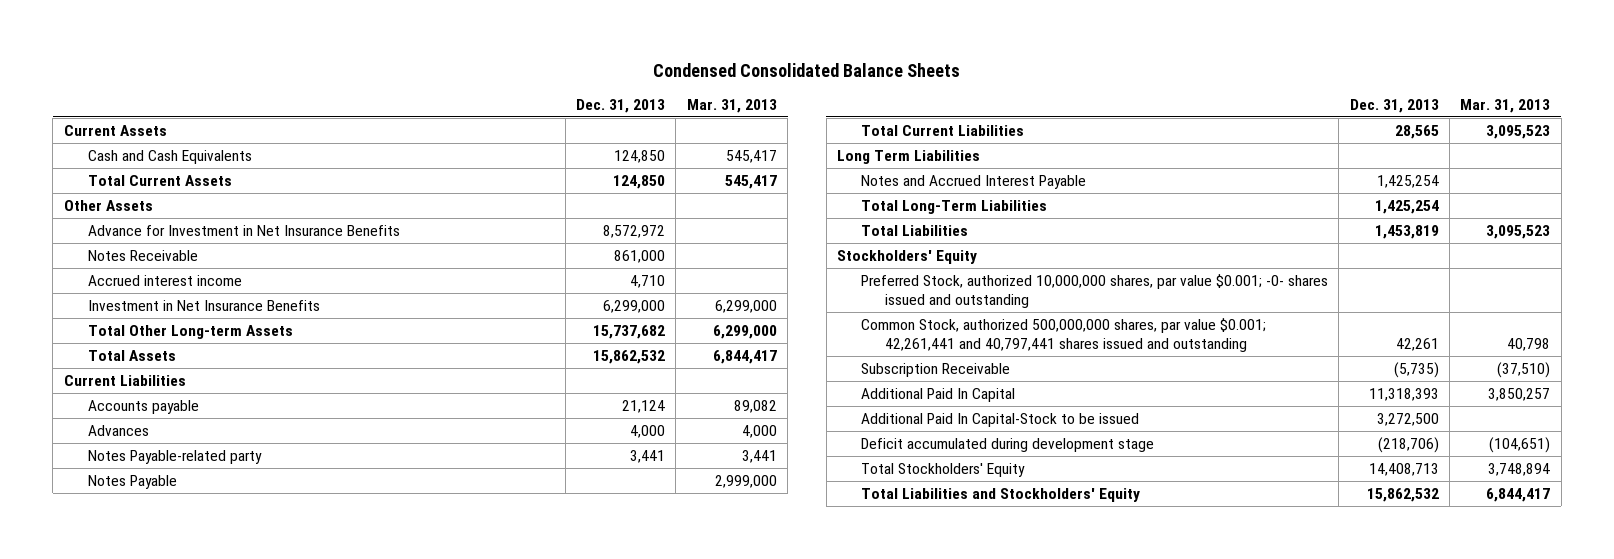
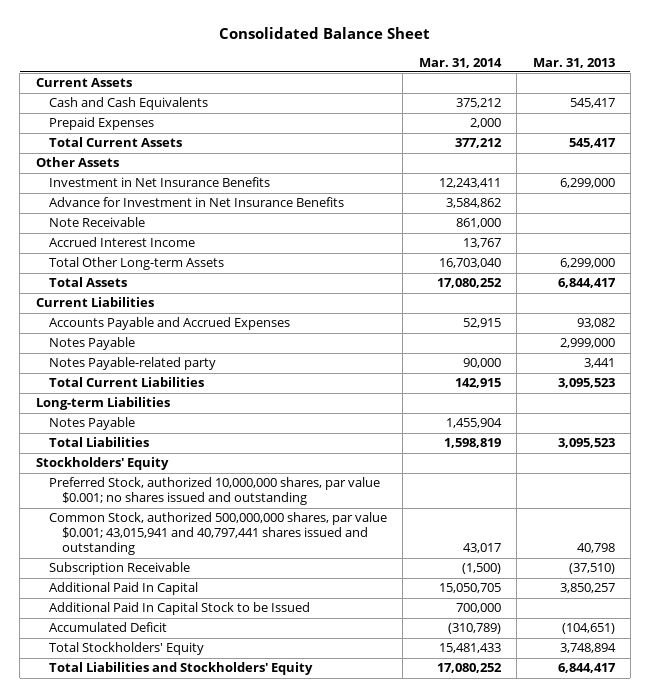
[652,62,960,77] Condensed Consolidated Balance Sheets -> [219,27,431,40] Consolidated Balance Sheet
[576,99,666,114] Dec. 31, 2013 -> none
none -> [418,57,502,68] Mar. 31, 2014
none -> [48,117,154,131] Prepaid Expenses
[87,249,198,261] Notes Receivable -> none
[87,274,242,286] Accrued interest income -> none
[87,224,400,236] Advance for Investment in Net Insurance Benefits -> [48,197,344,208] Advance for Investment in Net Insurance Benefits
none -> [48,217,145,228] Note Receivable
none -> [48,237,195,248] Accrued Interest Income
[87,399,199,414] Accounts payable -> none
[87,424,149,436] Advances -> none
none -> [48,317,290,331] Accounts Payable and Accrued Expenses
[87,449,262,464] Notes Payable-related party -> [48,357,216,371] Notes Payable-related party
[861,199,1048,214] Total Long-Term Liabilities -> none
[837,149,981,164] Long Term Liabilities -> [35,397,170,411] Long-term Liabilities
[861,174,1087,189] Notes and Accrued Interest Payable -> [48,417,135,431] Notes Payable
[861,273,1329,308] Preferred Stock, authorized 10,000,000 shares, par value $0.001; -0- shares issued and outstanding -> [48,477,380,506] Preferred Stock, authorized 10,000,000 shares, par value $0.001; no shares issued and outstanding
[861,317,1267,352] Common Stock, authorized 500,000,000 shares, par value $0.001; 42,261,441 and 40,797,441 shares issued and outstanding -> [48,512,387,556] Common Stock, authorized 500,000,000 shares, par value $0.001; 43,015,941 and 40,797,441 shares issued and outstanding
[861,412,1140,427] Additional Paid In Capital-Stock to be issued -> [48,602,310,616] Additional Paid In Capital Stock to be Issued
[861,437,1155,452] Deficit accumulated during development stage -> [48,622,167,633] Accumulated Deficit

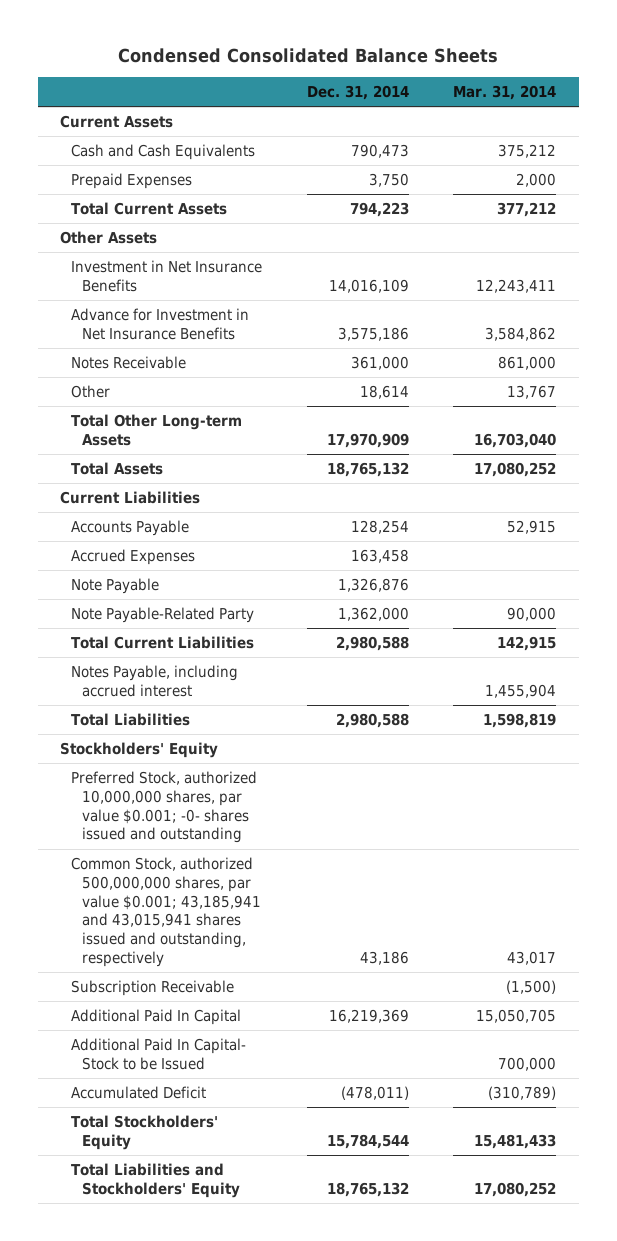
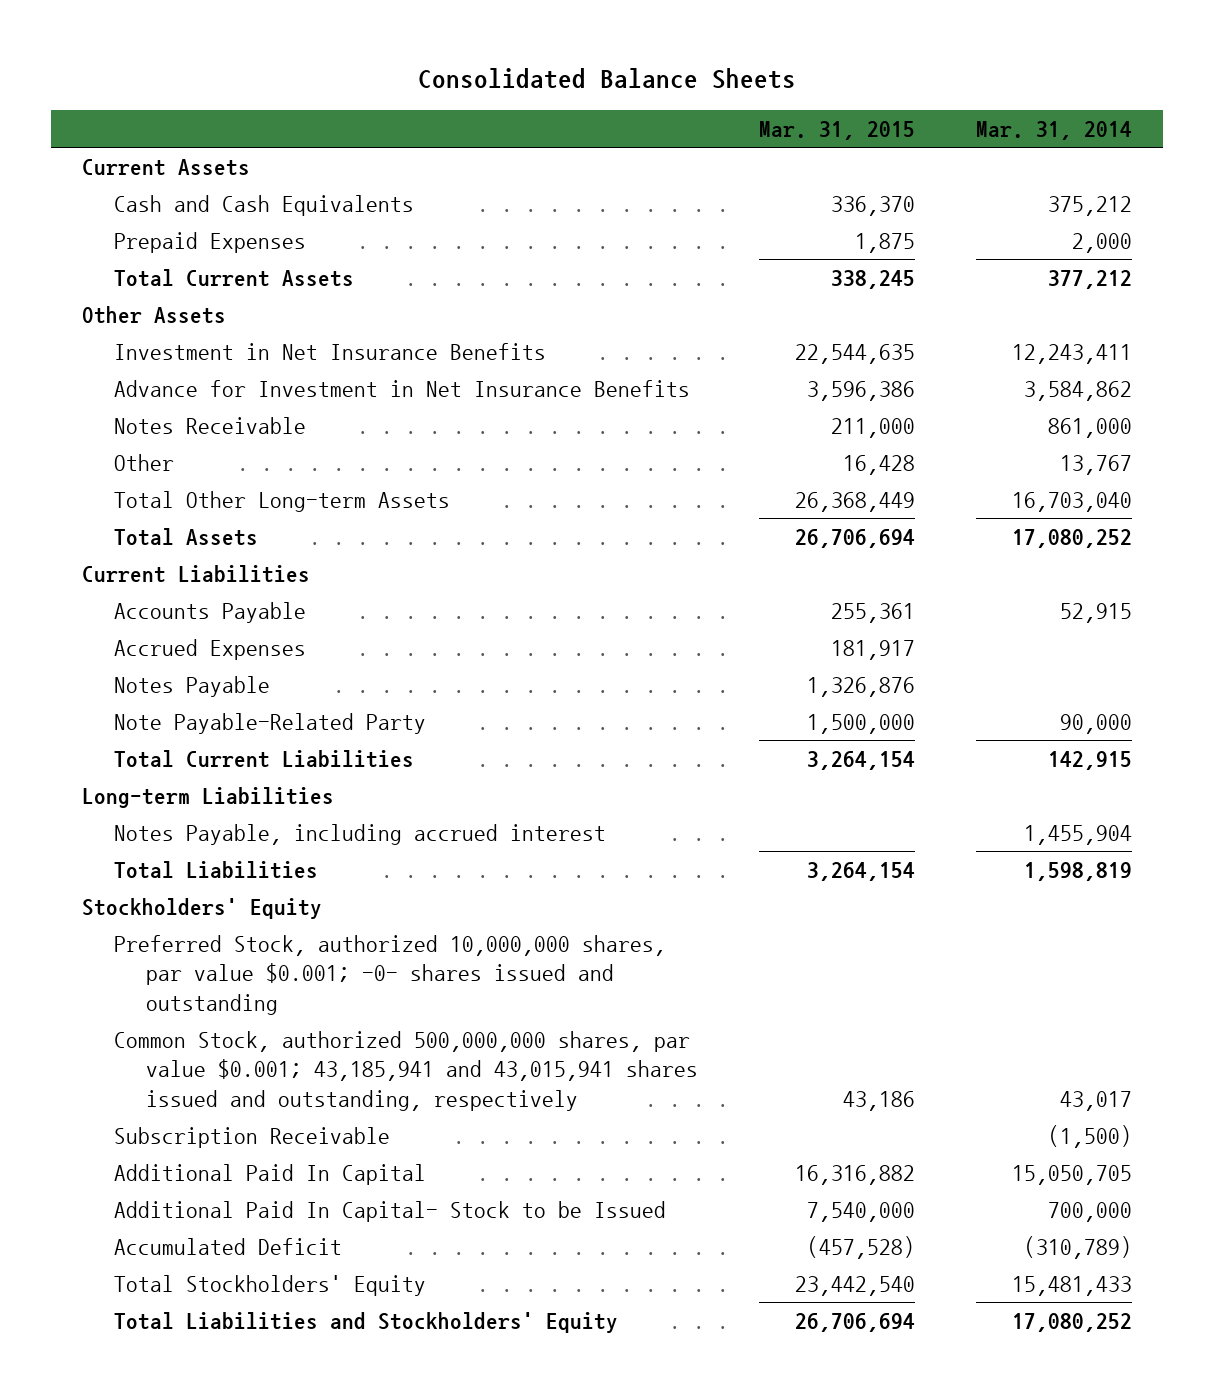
[118,47,499,63] Condensed Consolidated Balance Sheets -> [417,67,796,89] Consolidated Balance Sheets
[306,84,409,100] Dec. 31, 2014 -> none
none -> [759,120,916,140] Mar. 31, 2015
[71,578,160,595] Note Payable -> [114,675,271,697] Notes Payable
none -> [81,786,334,808] Long-term Liabilities

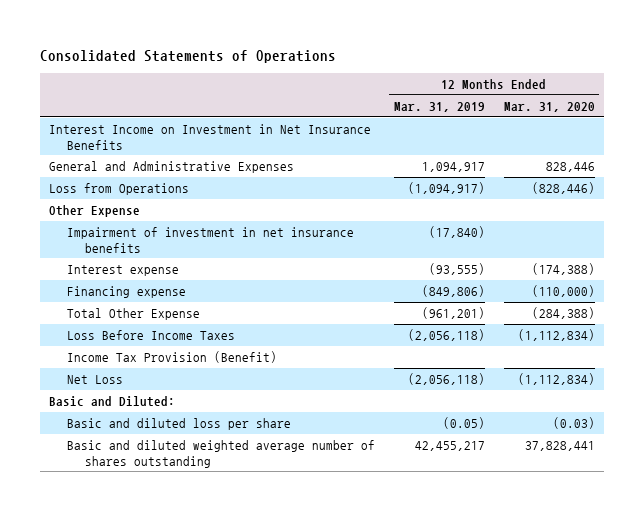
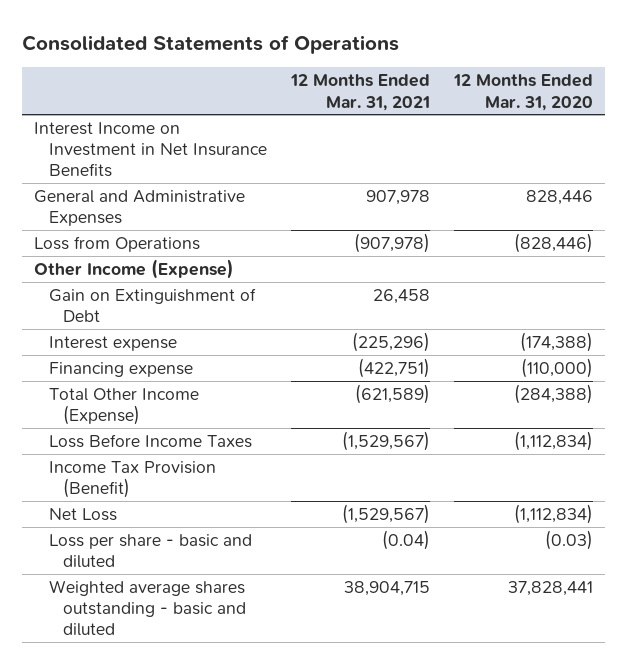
[394,101,486,112] Mar. 31, 2019 -> none
none -> [289,74,430,111] 12 Months Ended Mar. 31, 2021
[67,227,355,253] Impairment of investment in net insurance benefits -> none
[49,205,141,218] Other Expense -> [34,258,235,279] Other Income (Expense)
none -> [48,287,256,323] Gain on Extinguishment of Debt
[67,308,201,321] Total Other Expense -> [48,387,199,426] Total Other Income (Expense)
[49,396,176,408] Basic and Diluted: -> none
[67,418,292,431] Basic and diluted loss per share -> [48,533,252,569] Loss per share - basic and diluted
[67,440,376,468] Basic and diluted weighted average number of shares outstanding -> [48,579,247,637] Weighted average shares outstanding - basic and diluted

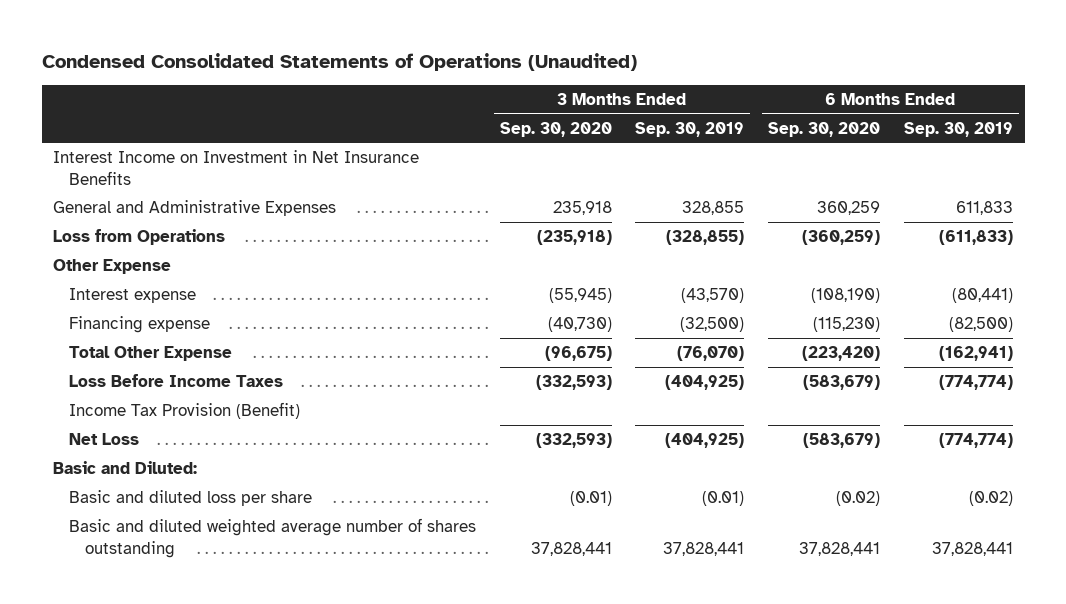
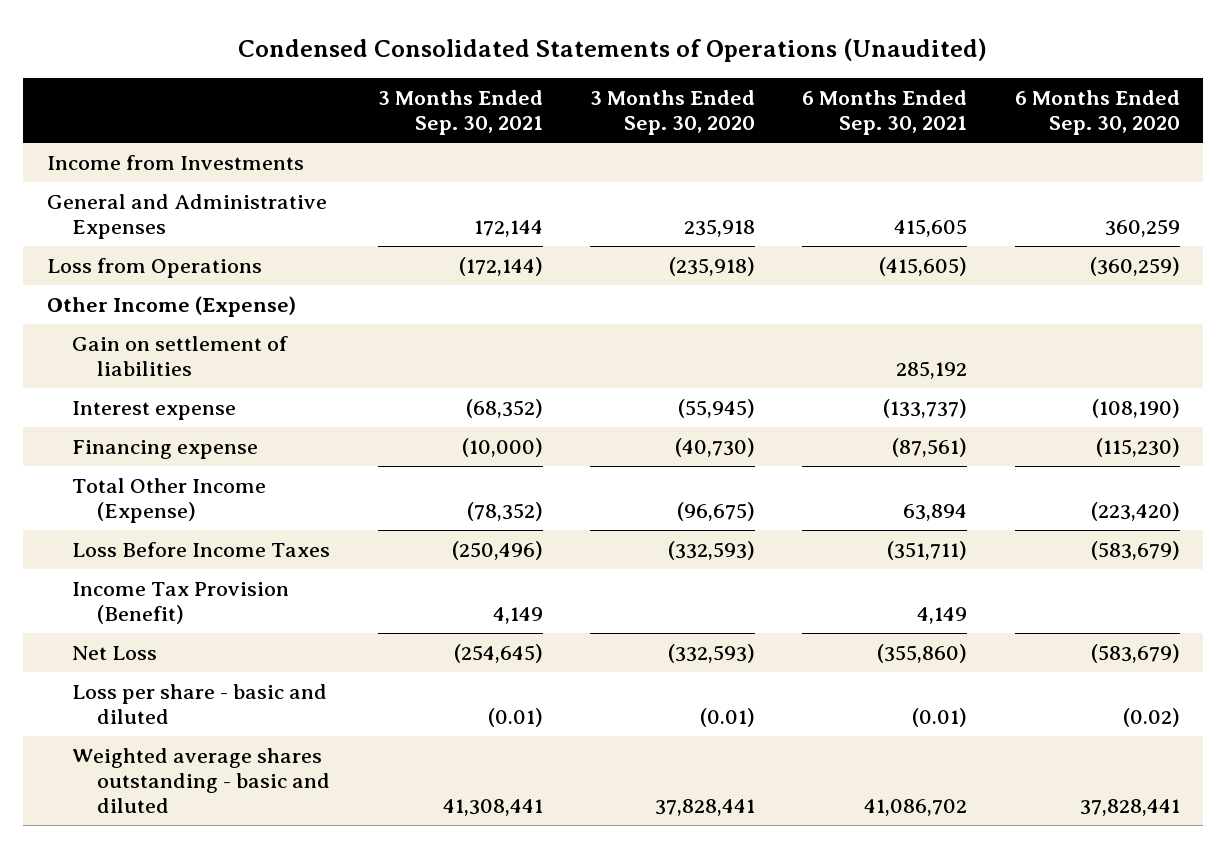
[635,121,745,137] Sep. 30, 2019 -> none
[903,121,1013,137] Sep. 30, 2019 -> none
none -> [377,90,543,136] 3 Months Ended Sep. 30, 2021
none -> [802,90,968,136] 6 Months Ended Sep. 30, 2021
[53,150,420,185] Interest Income on Investment in Net Insurance Benefits -> none
none -> [47,154,305,170] Income from Investments
[53,259,172,275] Other Expense -> [47,295,297,317] Other Income (Expense)
none -> [72,335,289,376] Gain on settlement of liabilities
[69,346,233,362] Total Other Expense -> [72,477,267,523] Total Other Income (Expense)
[53,461,198,475] Basic and Diluted: -> none
[69,490,313,507] Basic and diluted loss per share -> [72,683,328,724] Loss per share - basic and diluted
[69,518,477,558] Basic and diluted weighted average number of shares outstanding -> [72,747,331,814] Weighted average shares outstanding - basic and diluted

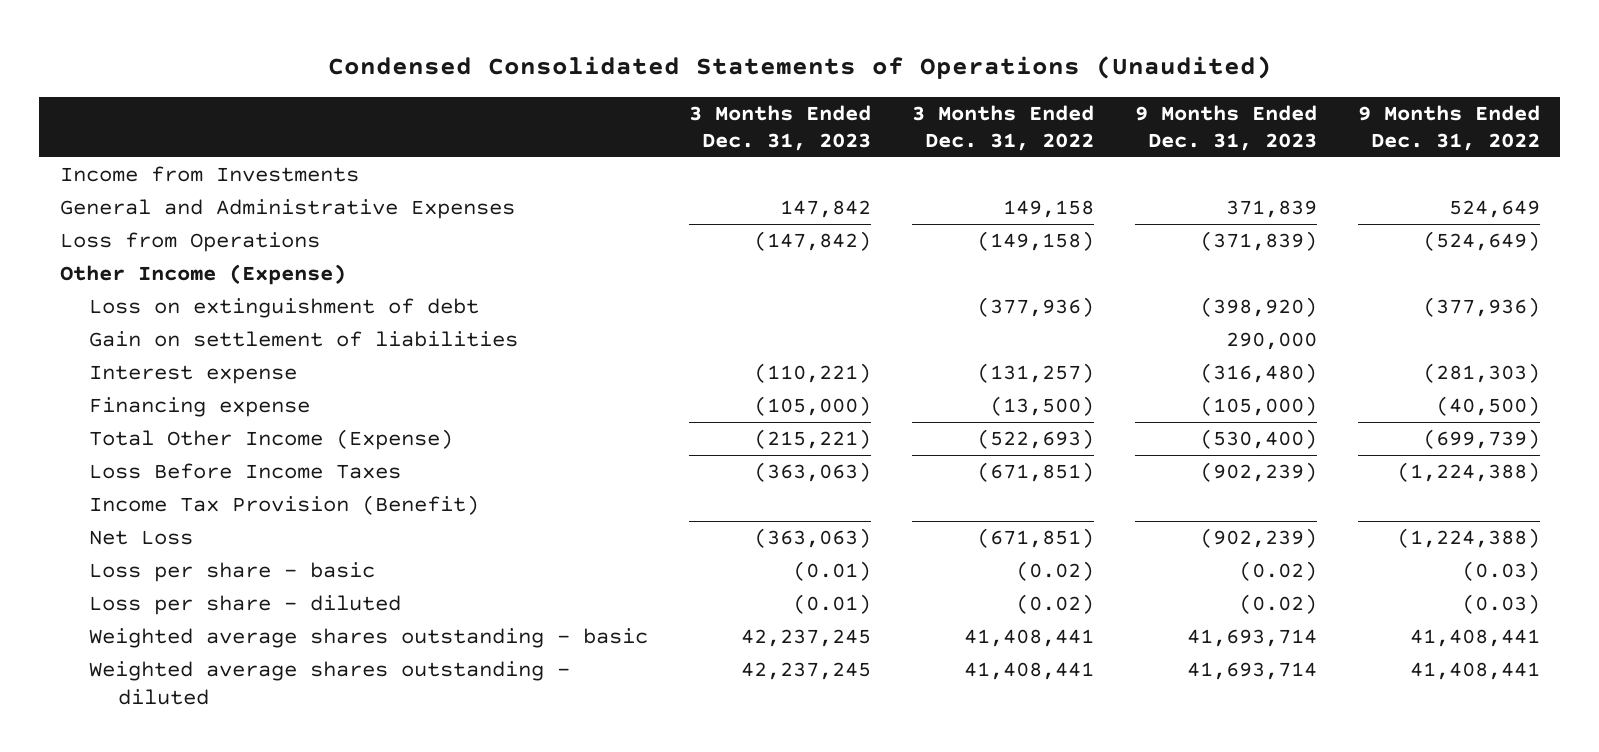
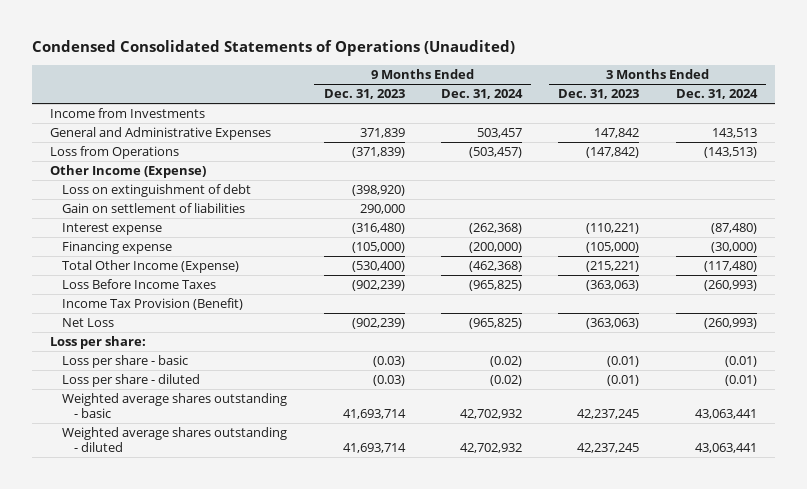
[911,104,1094,152] 3 Months Ended Dec. 31, 2022 -> none
[1357,104,1540,152] 9 Months Ended Dec. 31, 2022 -> none
none -> [441,89,524,100] Dec. 31, 2024
none -> [675,89,758,100] Dec. 31, 2024
none -> [50,336,147,350] Loss per share:
[1238,561,1317,582] (0.02) -> [372,356,405,368] (0.03)
[1238,594,1317,615] (0.02) -> [372,375,405,387] (0.03)

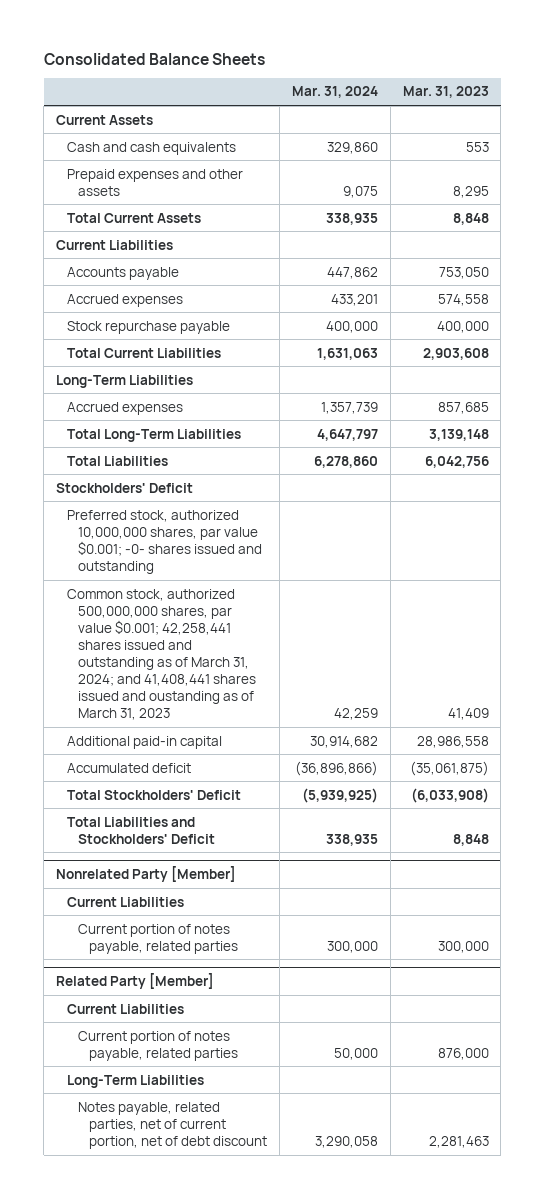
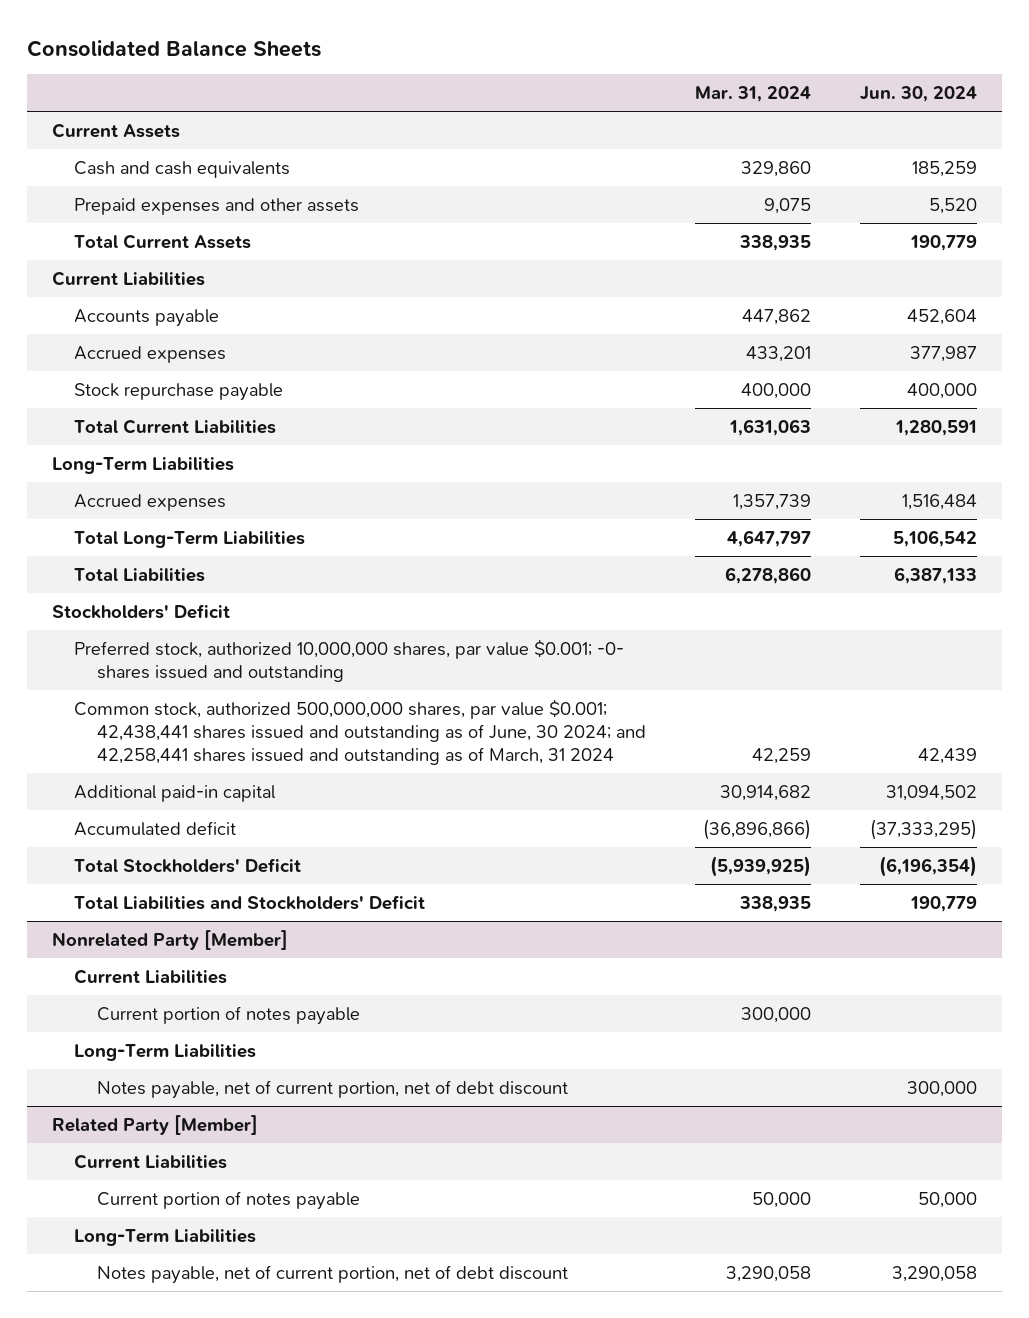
[402,86,489,99] Mar. 31, 2023 -> none
none -> [860,86,978,103] Jun. 30, 2024
[67,588,257,721] Common stock, authorized 500,000,000 shares, par value $0.001; 42,258,441 shares issued and outstanding as of March 31, 2024; and 41,408,441 shares issued and oustanding as of March 31, 2023 -> [74,698,647,766] Common stock, authorized 500,000,000 shares, par value $0.001; 42,438,441 shares issued and outstanding as of June, 30 2024; and 42,258,441 shares issued and outstanding as of March, 31 2024
[78,923,239,954] Current portion of notes payable, related parties -> [97,1005,361,1025] Current portion of notes payable
none -> [74,1043,257,1061] Long-Term Liabilities
none -> [97,1079,569,1099] Notes payable, net of current portion, net of debt discount
[78,1030,239,1061] Current portion of notes payable, related parties -> [97,1190,361,1210] Current portion of notes payable
[78,1101,268,1149] Notes payable, related parties, net of current portion, net of debt discount -> [97,1264,569,1284] Notes payable, net of current portion, net of debt discount

